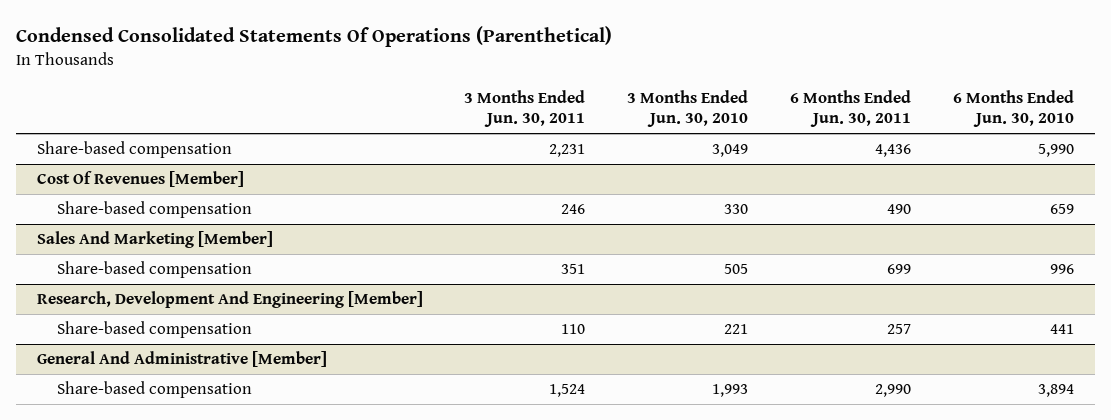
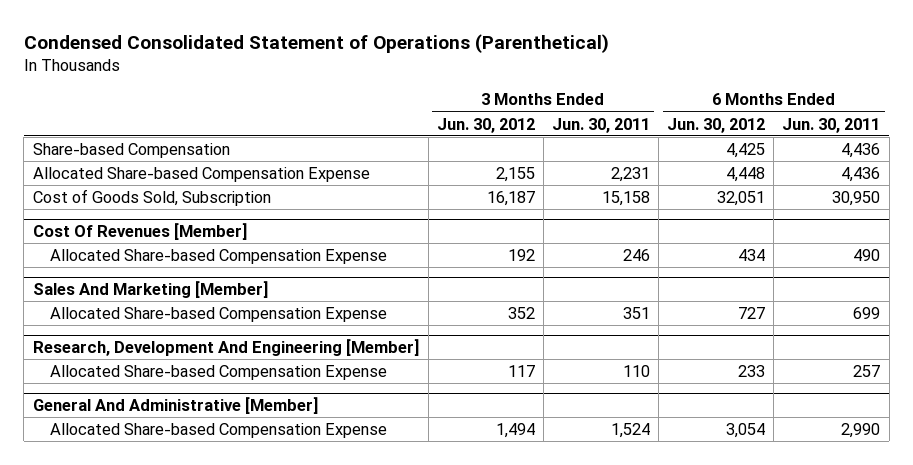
[15,26,612,48] Condensed Consolidated Statements Of Operations (Parenthetical) -> [23,34,609,54] Condensed Consolidated Statement of Operations (Parenthetical)
[627,90,749,128] 3 Months Ended Jun. 30, 2010 -> none
[953,90,1075,128] 6 Months Ended Jun. 30, 2010 -> none
none -> [436,117,535,133] Jun. 30, 2012
none -> [667,117,766,133] Jun. 30, 2012
none -> [32,142,230,158] Share-based Compensation
[36,141,232,159] Share-based compensation -> [32,166,370,182] Allocated Share-based Compensation Expense
none -> [32,188,271,206] Cost of Goods Sold, Subscription
[57,201,253,219] Share-based compensation -> [50,248,388,264] Allocated Share-based Compensation Expense
[57,261,253,279] Share-based compensation -> [50,306,388,322] Allocated Share-based Compensation Expense
[57,321,253,339] Share-based compensation -> [50,364,388,380] Allocated Share-based Compensation Expense
[57,381,253,399] Share-based compensation -> [50,422,388,438] Allocated Share-based Compensation Expense

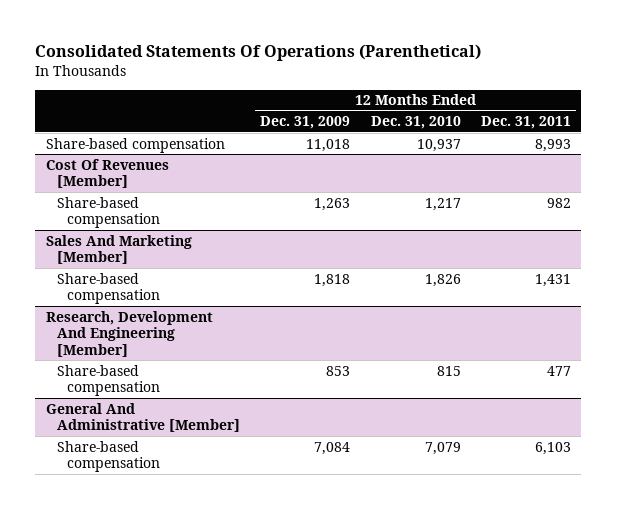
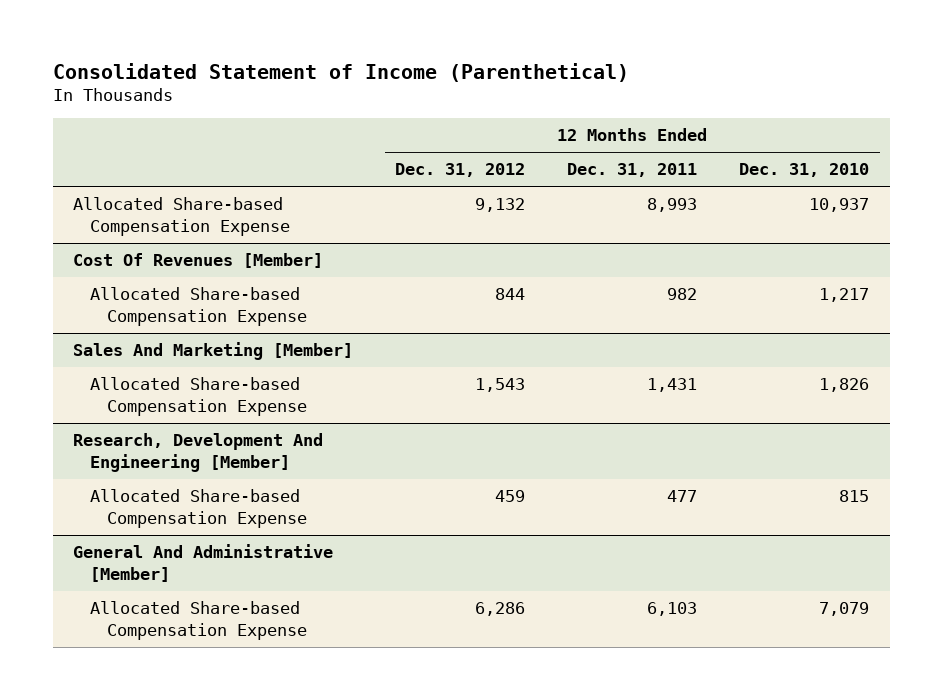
[35,43,482,61] Consolidated Statements Of Operations (Parenthetical) -> [52,62,629,82] Consolidated Statement of Income (Parenthetical)
[260,116,351,130] Dec. 31, 2009 -> none
none -> [395,163,526,178] Dec. 31, 2012
[45,137,225,153] Share-based compensation -> [73,197,291,236] Allocated Share-based Compensation Expense
[56,196,161,229] Share-based compensation -> [90,287,308,326] Allocated Share-based Compensation Expense
[56,272,161,305] Share-based compensation -> [90,377,308,416] Allocated Share-based Compensation Expense
[56,364,161,397] Share-based compensation -> [90,489,308,528] Allocated Share-based Compensation Expense
[56,440,161,473] Share-based compensation -> [90,601,308,640] Allocated Share-based Compensation Expense

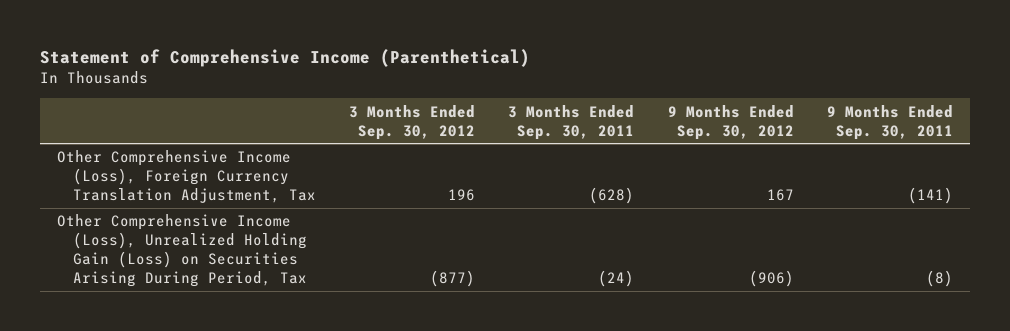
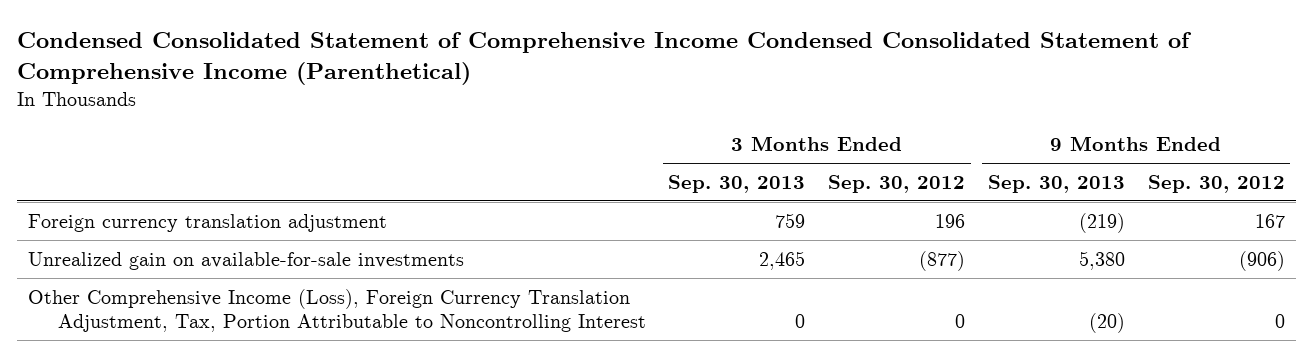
[39,49,530,68] Statement of Comprehensive Income (Parenthetical) -> [16,31,1192,85] Condensed Consolidated Statement of Comprehensive Income Condensed Consolidated Statement of Comprehensive Income (Parenthetical)
[508,104,635,140] 3 Months Ended Sep. 30, 2011 -> none
[826,104,953,140] 9 Months Ended Sep. 30, 2011 -> none
none -> [668,174,806,193] Sep. 30, 2013
none -> [988,174,1126,193] Sep. 30, 2013
[56,150,316,204] Other Comprehensive Income (Loss), Foreign Currency Translation Adjustment, Tax -> [28,213,388,232] Foreign currency translation adjustment
[56,214,307,288] Other Comprehensive Income (Loss), Unrealized Holding Gain (Loss) on Securities Arising During Period, Tax -> [28,251,465,270] Unrealized gain on available-for-sale investments
none -> [28,288,646,333] Other Comprehensive Income (Loss), Foreign Currency Translation Adjustment, Tax, Portion Attributable to Noncontrolling Interest

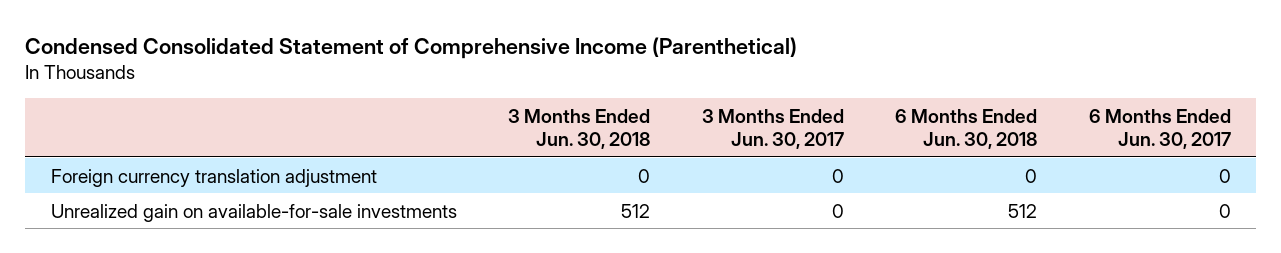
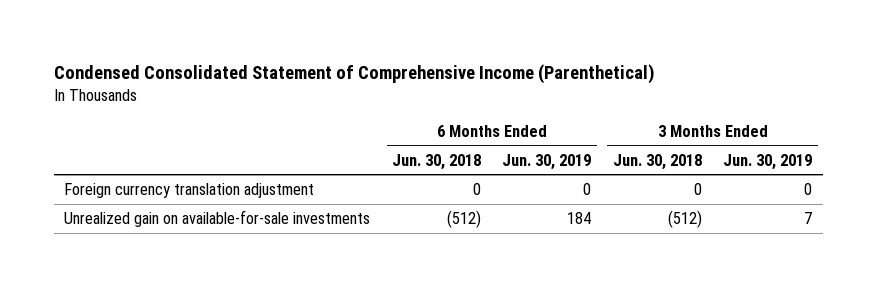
[701,108,844,149] 3 Months Ended Jun. 30, 2017 -> none
[1088,108,1231,149] 6 Months Ended Jun. 30, 2017 -> none
none -> [502,153,592,170] Jun. 30, 2019
none -> [723,153,813,170] Jun. 30, 2019
[621,203,651,218] 512 -> [667,210,702,229] (512)
[1008,203,1038,218] 512 -> [446,210,481,229] (512)

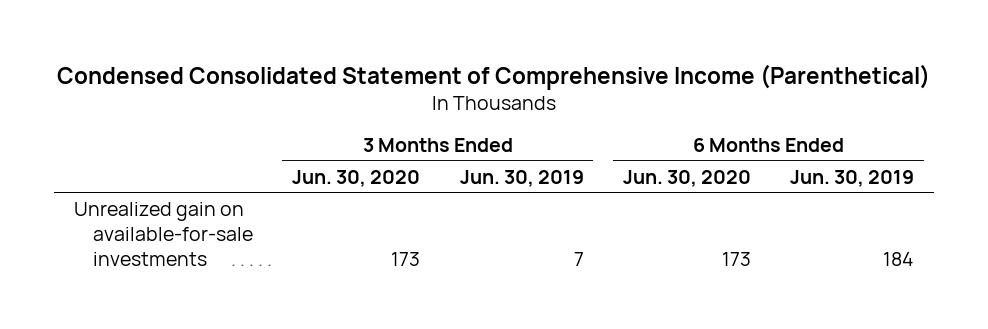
[391,153,481,170] Jun. 30, 2018 -> none
[612,153,702,170] Jun. 30, 2018 -> none
none -> [292,169,421,187] Jun. 30, 2020
none -> [622,169,751,187] Jun. 30, 2020
[64,183,315,199] Foreign currency translation adjustment -> none

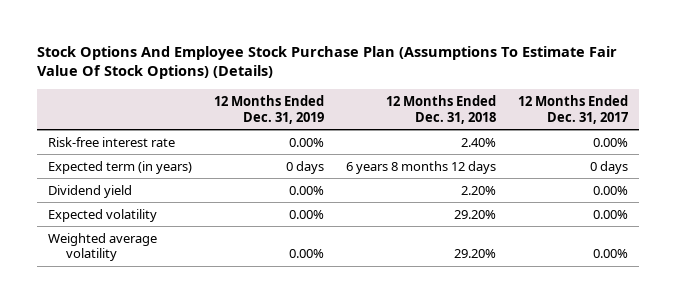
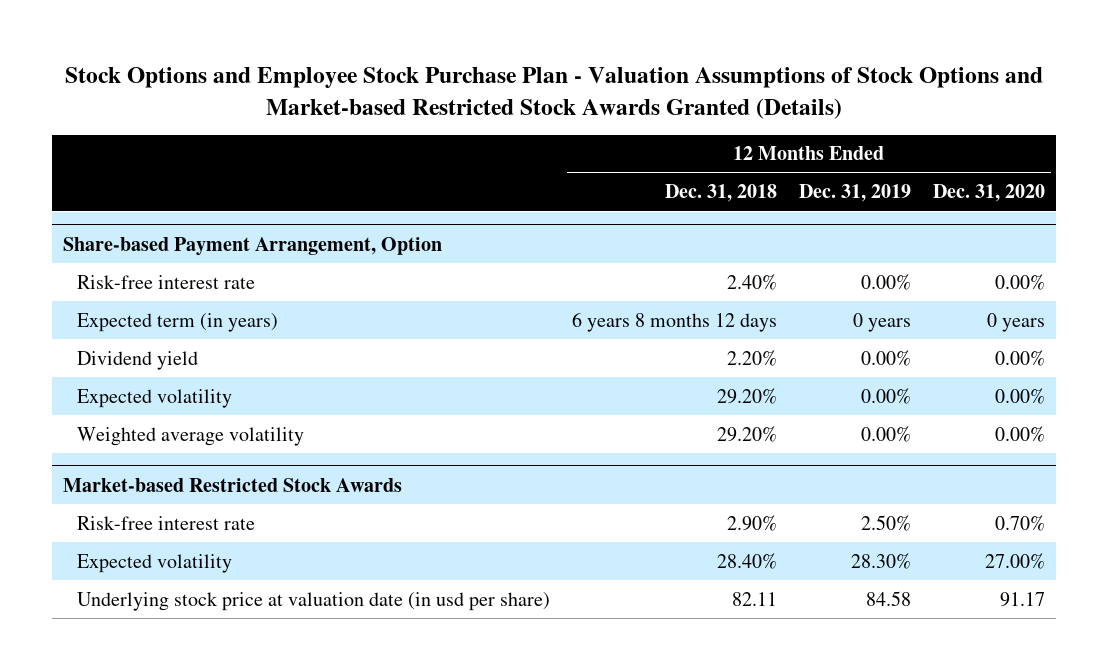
[36,45,617,80] Stock Options And Employee Stock Purchase Plan (Assumptions To Estimate Fair Value Of Stock Options) (Details) -> [64,67,1043,119] Stock Options and Employee Stock Purchase Plan - Valuation Assumptions of Stock Options and Market-based Restricted Stock Awards Granted (Details)
[518,95,629,124] 12 Months Ended Dec. 31, 2017 -> none
none -> [933,184,1046,203] Dec. 31, 2020
none -> [62,236,442,256] Share-based Payment Arrangement, Option
[285,160,324,174] 0 days -> [853,312,912,332] 0 years
none -> [62,477,402,492] Market-based Restricted Stock Awards
none -> [77,515,256,530] Risk-free interest rate
none -> [77,553,233,573] Expected volatility
none -> [77,591,551,611] Underlying stock price at valuation date (in usd per share)

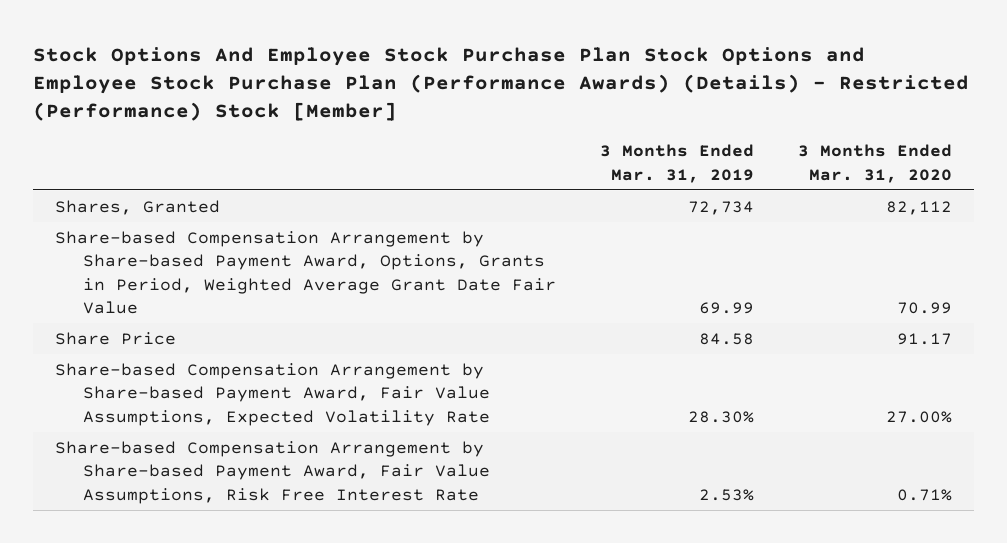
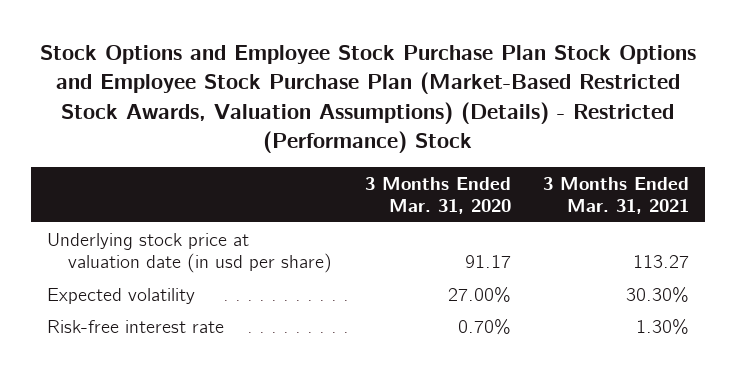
[33,47,970,122] Stock Options And Employee Stock Purchase Plan Stock Options and Employee Stock Purchase Plan (Performance Awards) (Details) - Restricted (Performance) Stock [Member] -> [40,44,697,154] Stock Options and Employee Stock Purchase Plan Stock Options and Employee Stock Purchase Plan (Market-Based Restricted Stock Awards, Valuation Assumptions) (Details) - Restricted (Performance) Stock
[599,144,754,183] 3 Months Ended Mar. 31, 2019 -> none
none -> [543,176,690,215] 3 Months Ended Mar. 31, 2021
[55,199,221,215] Shares, Granted -> none
[55,230,556,315] Share-based Compensation Arrangement by Share-based Payment Award, Options, Grants in Period, Weighted Average Grant Date Fair Value -> none
[55,331,177,345] Share Price -> [46,232,333,274] Underlying stock price at valuation date (in usd per share)
[55,362,490,426] Share-based Compensation Arrangement by Share-based Payment Award, Fair Value Assumptions, Expected Volatility Rate -> [46,287,195,304] Expected volatility
[55,440,490,504] Share-based Compensation Arrangement by Share-based Payment Award, Fair Value Assumptions, Risk Free Interest Rate -> [46,319,224,333] Risk-free interest rate
[896,488,952,501] 0.71% -> [457,318,511,335] 0.70%

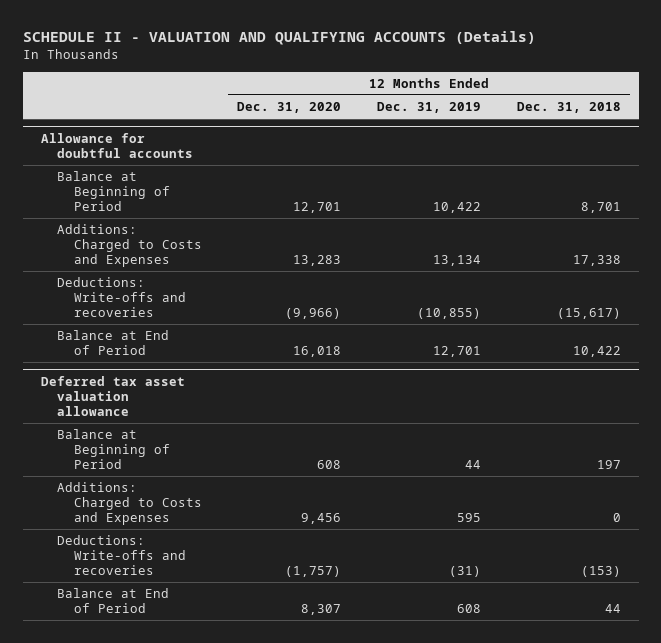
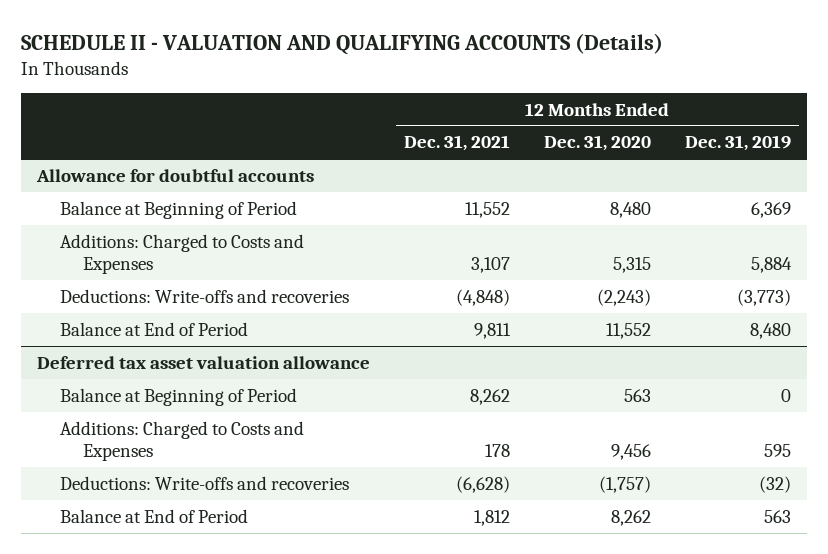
[516,102,621,114] Dec. 31, 2018 -> none
none -> [404,135,511,152] Dec. 31, 2021
[293,202,342,214] 12,701 -> [609,201,651,218] 8,480
[433,202,482,214] 10,422 -> [750,201,791,218] 6,369
[293,255,342,267] 13,283 -> [612,256,651,273] 5,315
[433,255,482,267] 13,134 -> [750,256,792,273] 5,884
[285,308,342,320] (9,966) -> [596,288,651,306] (2,243)
[417,308,482,320] (10,855) -> [736,288,791,306] (3,773)
[293,346,342,358] 16,018 -> [605,322,651,339] 11,552
[433,346,482,358] 12,701 -> [749,322,791,339] 8,480
[317,460,342,470] 608 -> [623,388,651,402] 563
[465,460,482,470] 44 -> [780,388,791,402] 0
[449,566,482,578] (31) -> [758,475,791,493] (32)
[301,604,342,616] 8,307 -> [610,509,651,526] 8,262
[457,604,482,614] 608 -> [763,509,791,523] 563

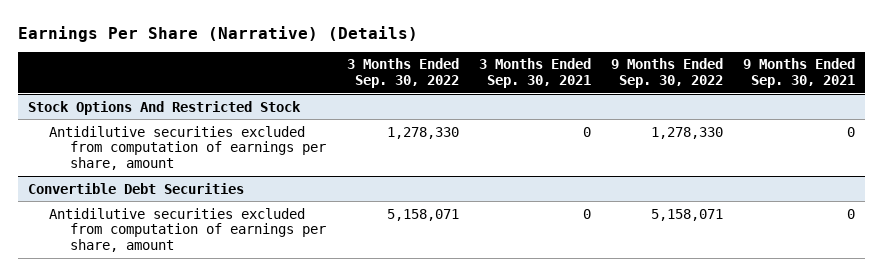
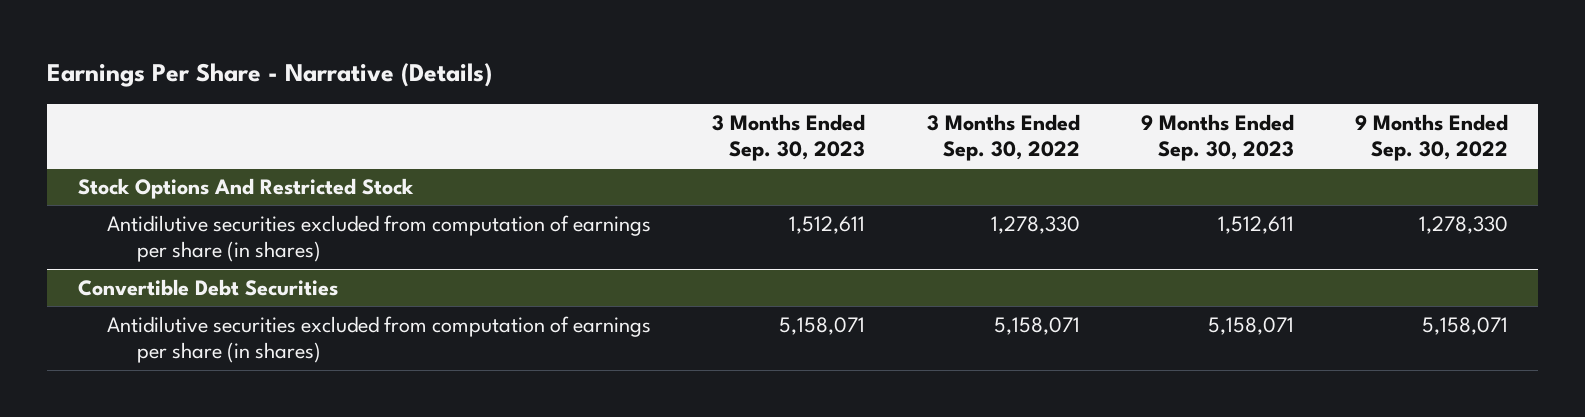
[17,25,418,42] Earnings Per Share (Narrative) (Details) -> [47,63,493,88] Earnings Per Share - Narrative (Details)
[478,58,591,89] 3 Months Ended Sep. 30, 2021 -> none
[743,58,856,89] 9 Months Ended Sep. 30, 2021 -> none
none -> [712,113,866,162] 3 Months Ended Sep. 30, 2023
none -> [1140,113,1294,162] 9 Months Ended Sep. 30, 2023
[49,125,327,171] Antidilutive securities excluded from computation of earnings per share, amount -> [107,214,652,263] Antidilutive securities excluded from computation of earnings per share (in shares)
[49,207,327,253] Antidilutive securities excluded from computation of earnings per share, amount -> [107,315,652,364] Antidilutive securities excluded from computation of earnings per share (in shares)

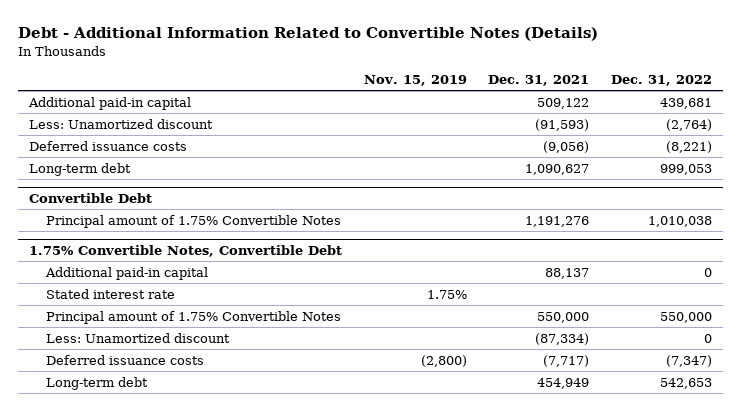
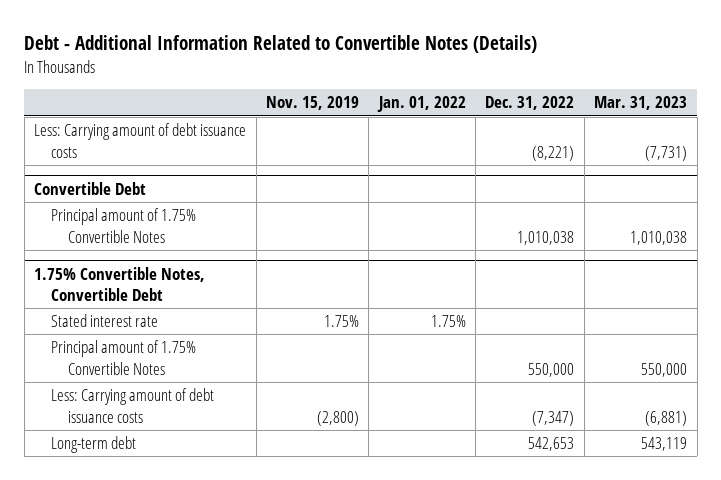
[488,75,590,87] Dec. 31, 2021 -> none
none -> [376,96,466,113] Jan. 01, 2022
none -> [594,96,688,111] Mar. 31, 2023
[27,96,191,110] Additional paid-in capital -> none
[28,118,213,129] Less: Unamortized discount -> none
[28,162,131,176] Long-term debt -> none
[28,140,187,151] Deferred issuance costs -> [34,123,247,158] Less: Carrying amount of debt issuance costs
[44,266,208,280] Additional paid-in capital -> none
[45,332,230,343] Less: Unamortized discount -> none
[45,354,204,365] Deferred issuance costs -> [50,388,214,423] Less: Carrying amount of debt issuance costs

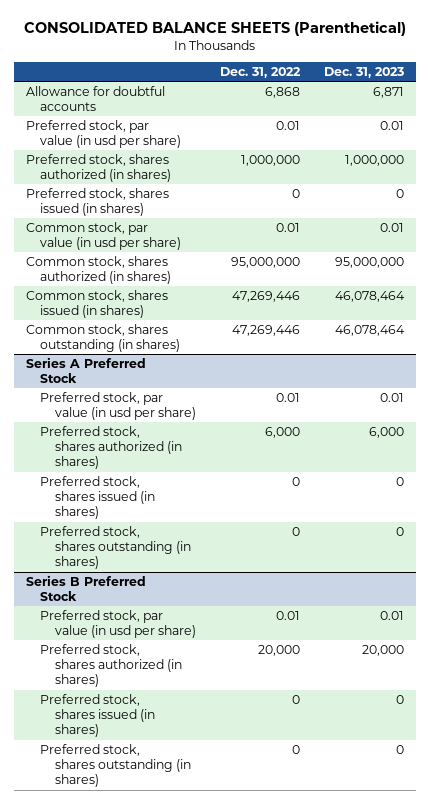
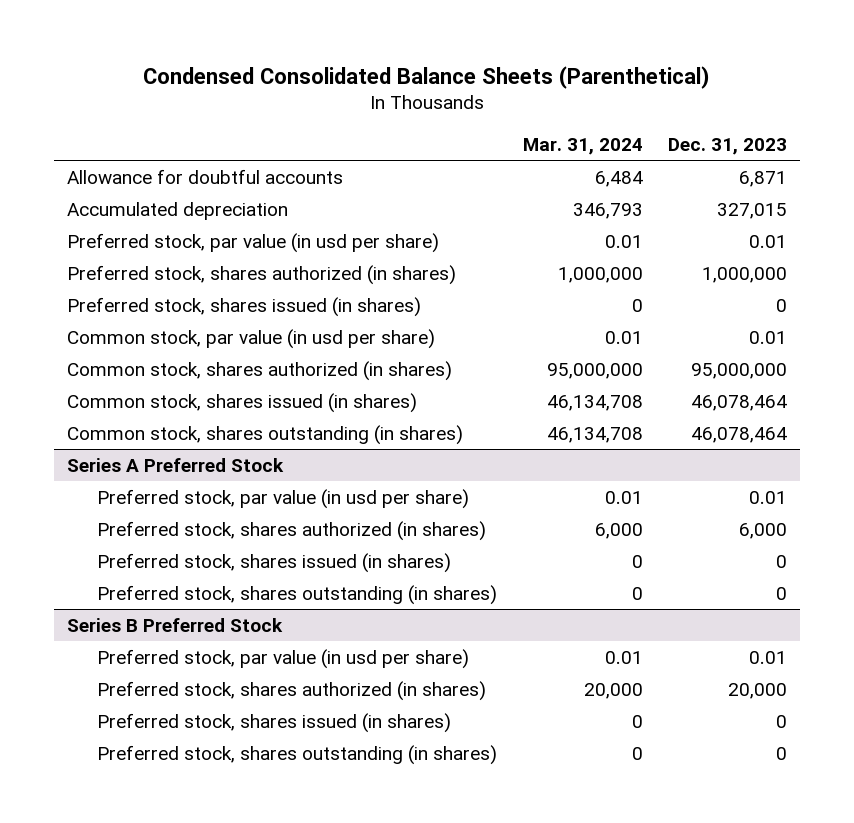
[23,20,406,36] CONSOLIDATED BALANCE SHEETS (Parenthetical) -> [142,65,710,89] Condensed Consolidated Balance Sheets (Parenthetical)
[220,66,302,78] Dec. 31, 2022 -> none
none -> [522,138,643,156] Mar. 31, 2024
none -> [66,201,288,220] Accumulated depreciation

